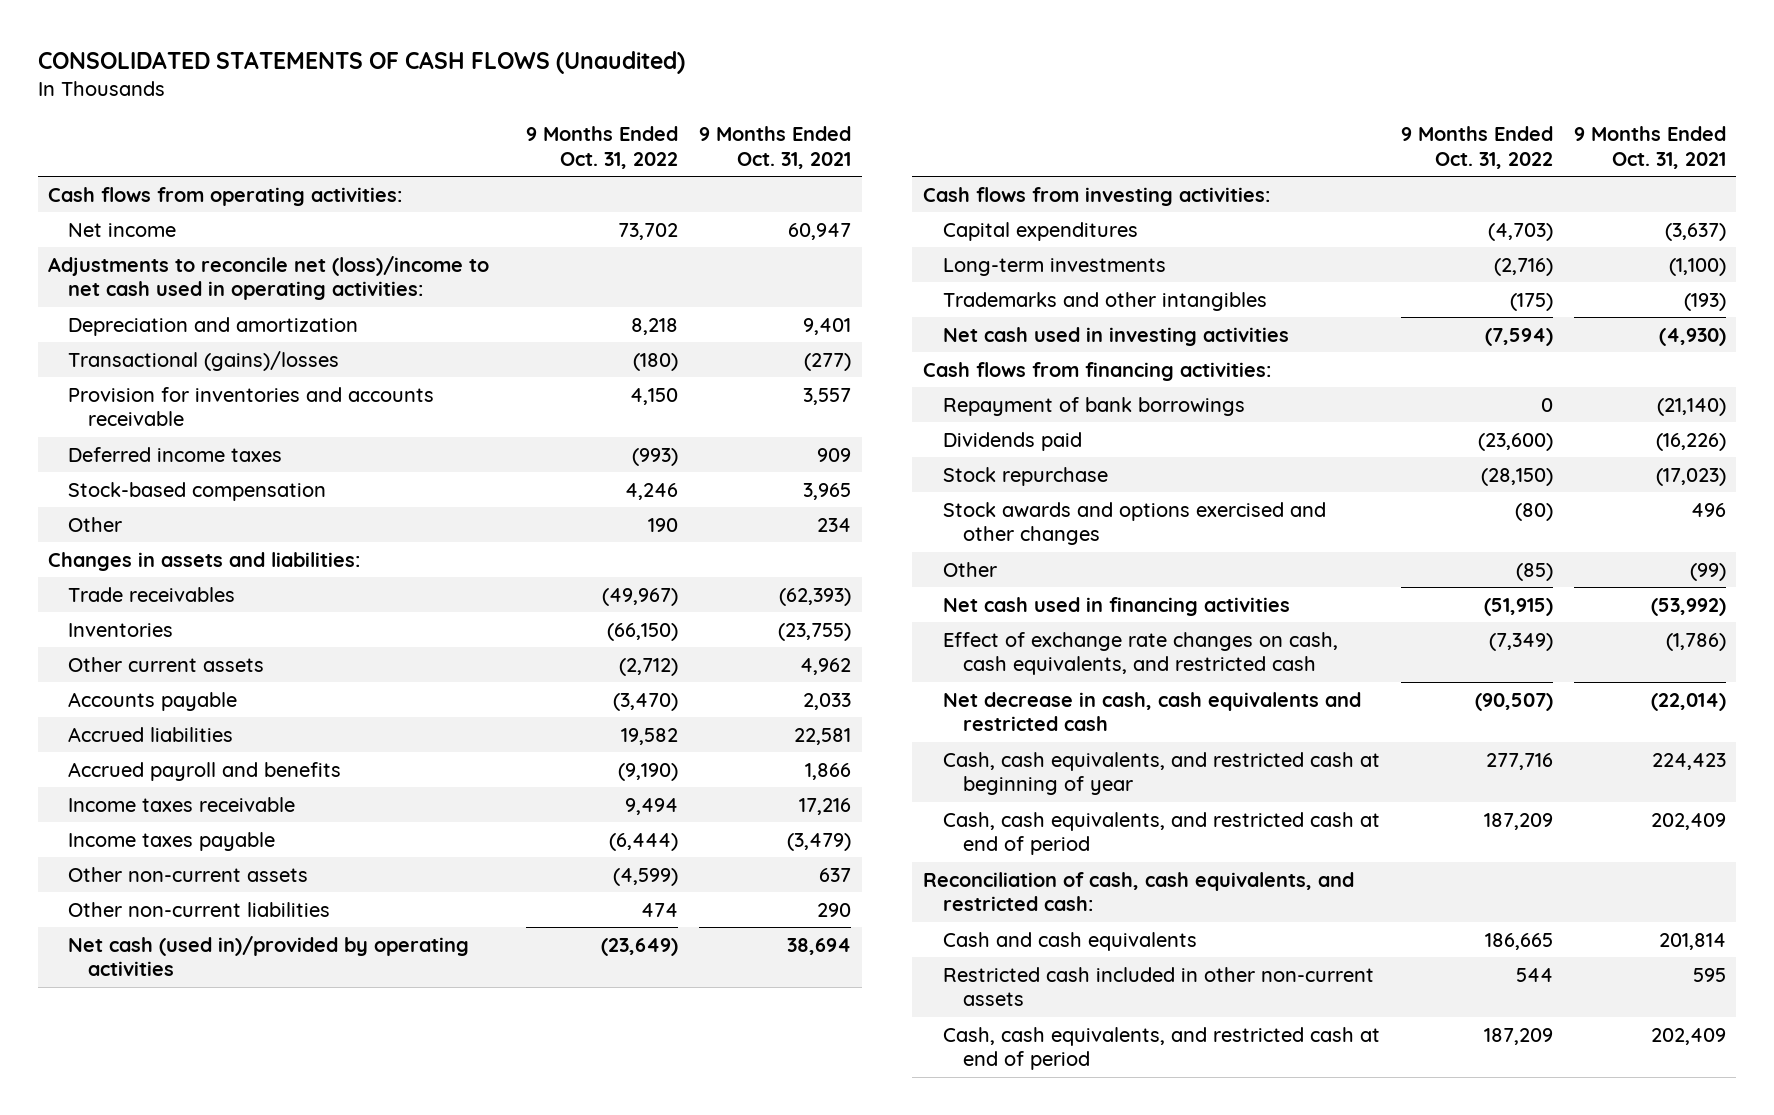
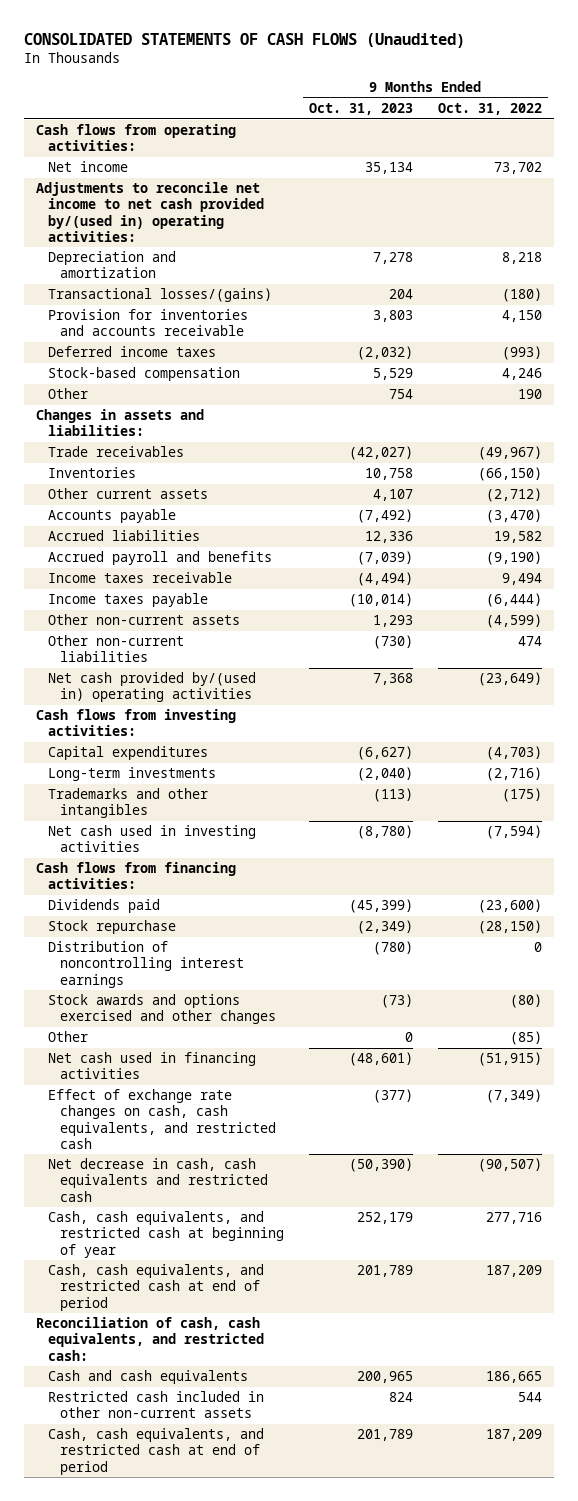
[699,126,852,169] 9 Months Ended Oct. 31, 2021 -> none
none -> [308,103,413,116] Oct. 31, 2023
[48,255,490,301] Adjustments to reconcile net (loss)/income to net cash used in operating activities: -> [36,182,265,242] Adjustments to reconcile net income to net cash provided by/(used in) operating activities:
[68,350,340,371] Transactional (gains)/losses -> [48,288,273,303] Transactional losses/(gains)
[68,935,470,977] Net cash (used in)/provided by operating activities -> [48,672,257,703] Net cash provided by/(used in) operating activities
[942,396,1245,416] Repayment of bank borrowings -> none
none -> [48,941,245,988] Distribution of noncontrolling interest earnings

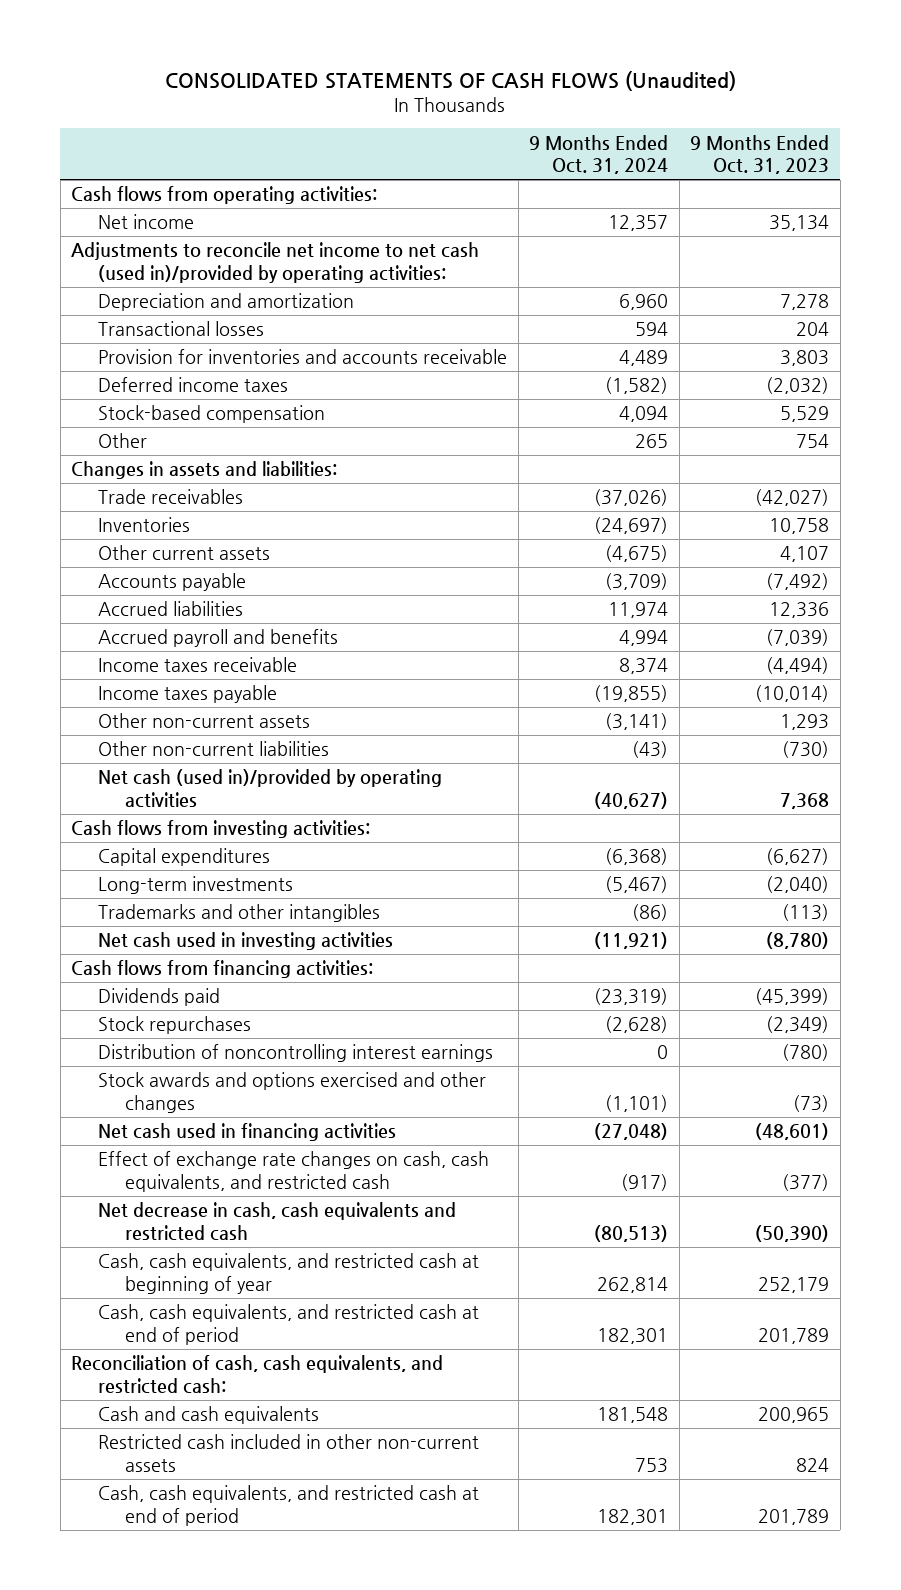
[437,103,542,116] Oct. 31, 2022 -> none
none -> [529,134,669,174] 9 Months Ended Oct. 31, 2024
[36,182,265,242] Adjustments to reconcile net income to net cash provided by/(used in) operating activities: -> [71,242,480,283] Adjustments to reconcile net income to net cash (used in)/provided by operating activities:
[48,288,273,303] Transactional losses/(gains) -> [98,321,265,337] Transactional losses
[48,672,257,703] Net cash provided by/(used in) operating activities -> [98,769,443,808] Net cash (used in)/provided by operating activities
[48,920,177,935] Stock repurchase -> [98,1016,252,1035] Stock repurchases
[48,1031,89,1043] Other -> none

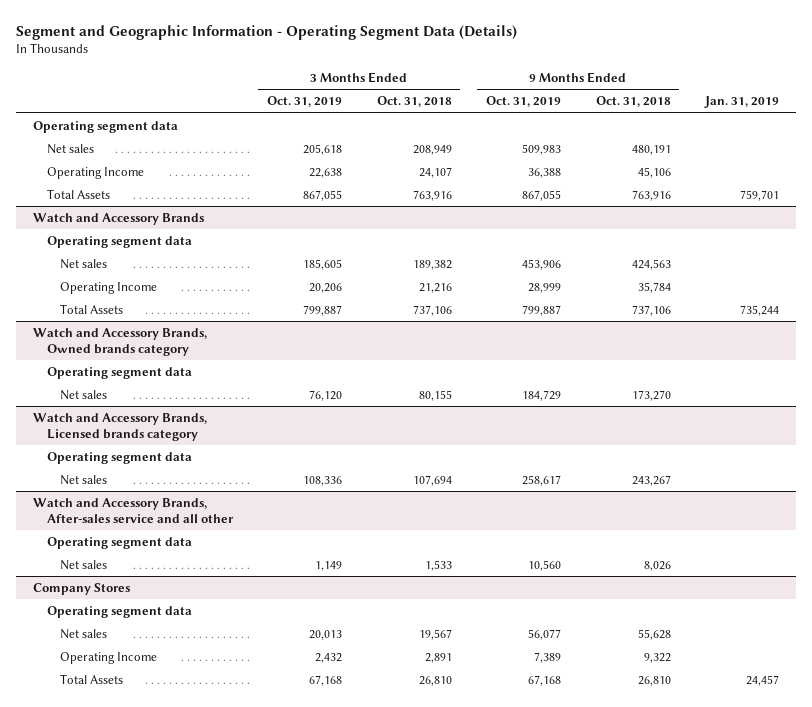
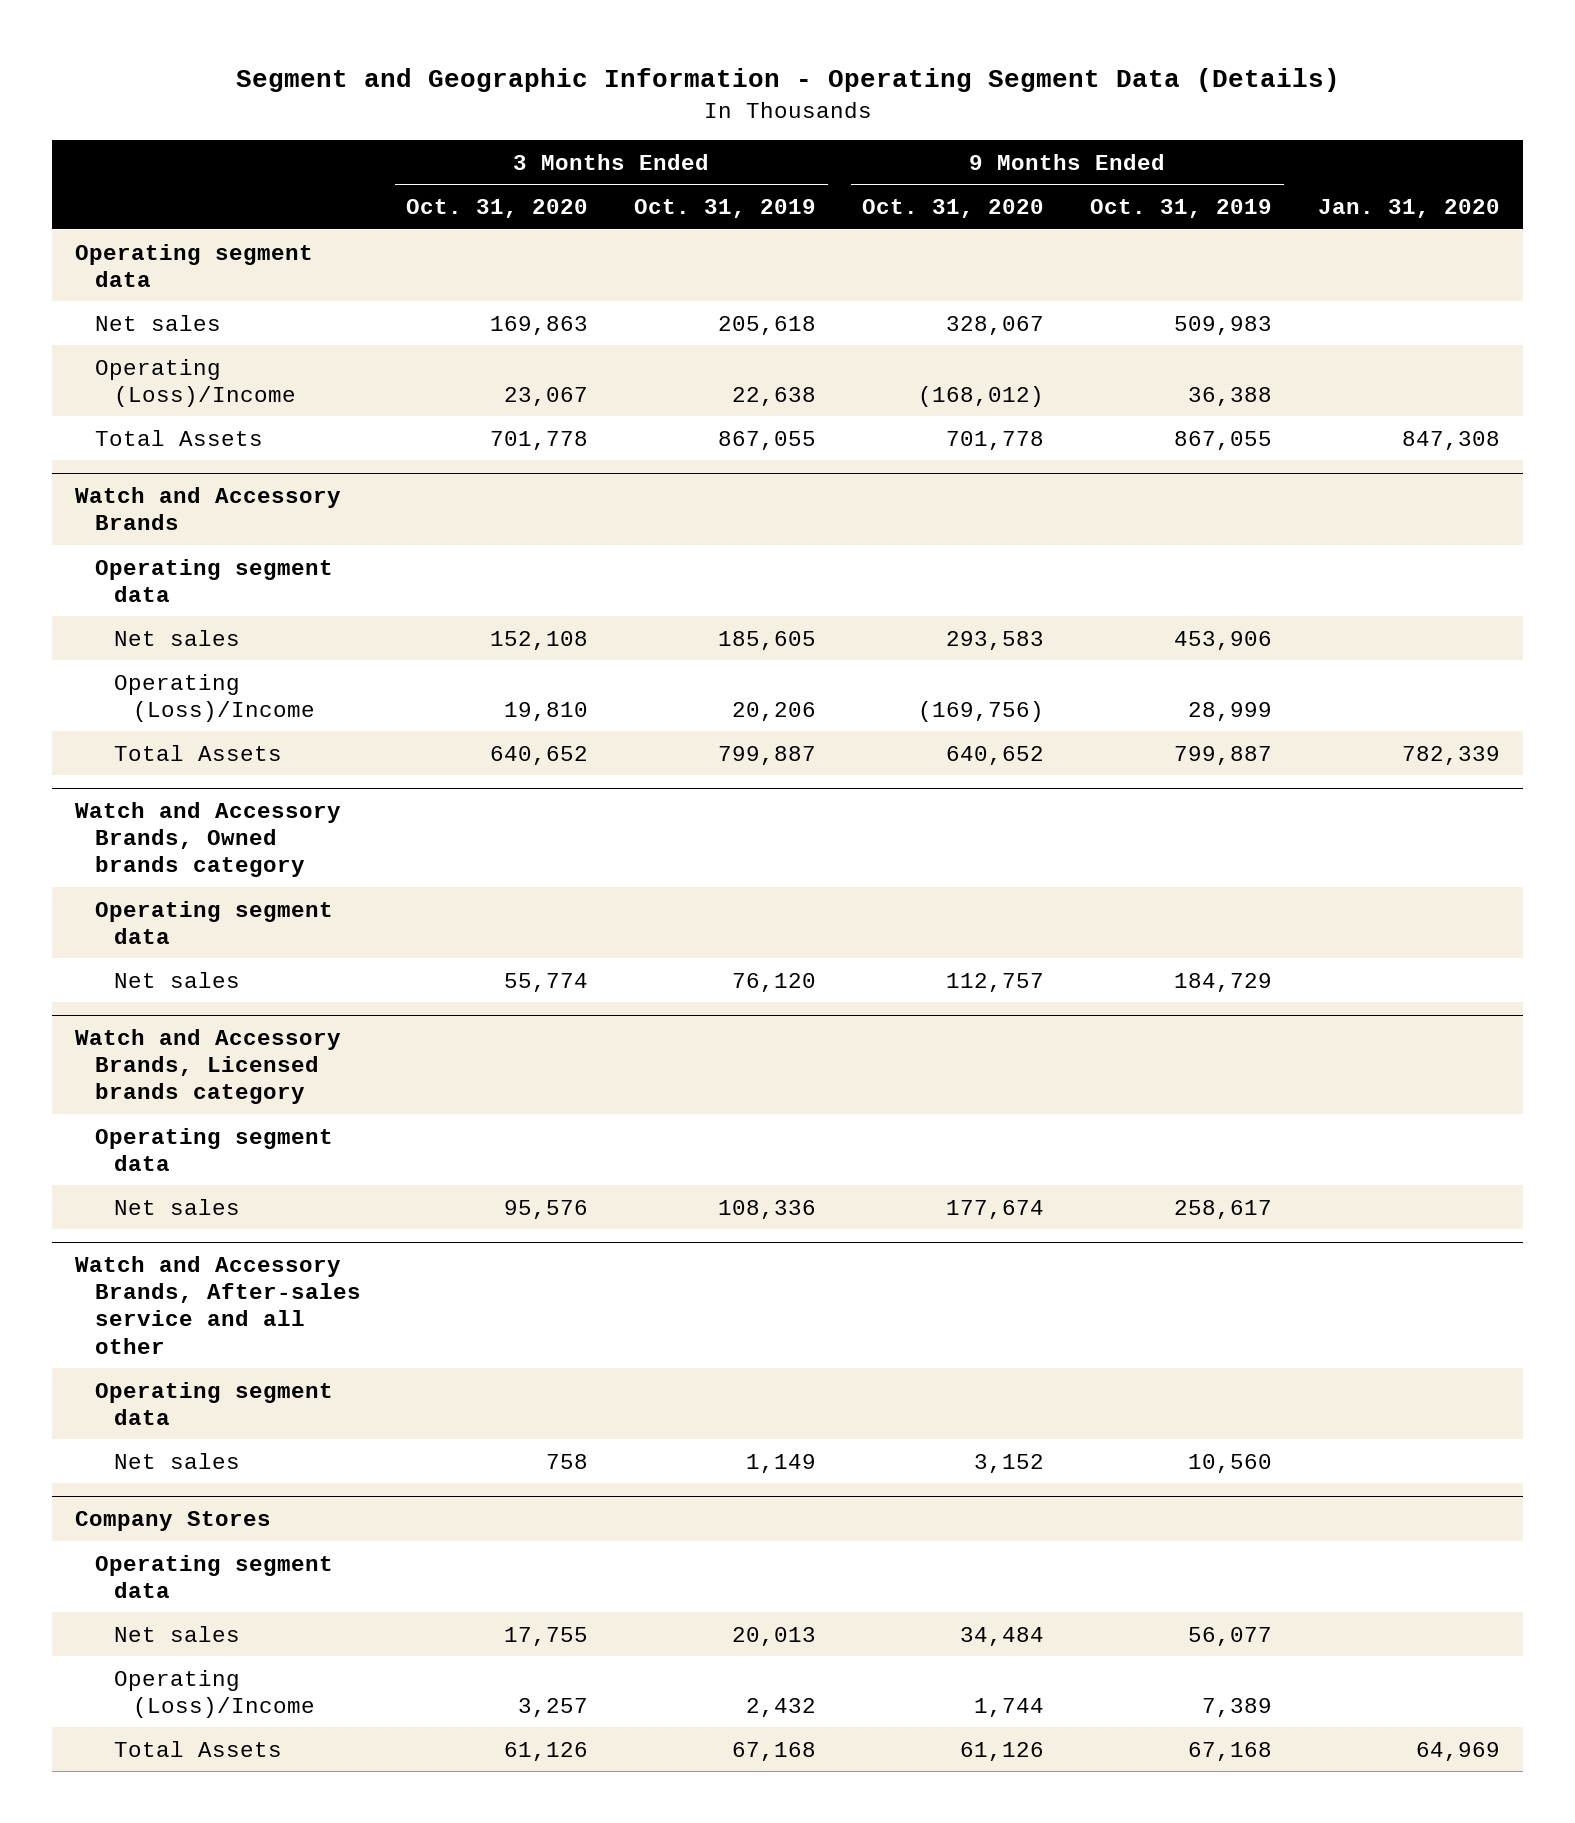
[376,96,452,108] Oct. 31, 2018 -> none
[595,96,671,108] Oct. 31, 2018 -> none
[704,96,780,109] Jan. 31, 2019 -> none
none -> [406,198,589,218] Oct. 31, 2020
none -> [862,198,1045,218] Oct. 31, 2020
none -> [1317,198,1500,218] Jan. 31, 2020
[46,166,144,179] Operating Income -> [94,358,296,407] Operating (Loss)/Income
[60,281,158,294] Operating Income -> [113,673,316,722] Operating (Loss)/Income
[60,651,158,664] Operating Income -> [113,1669,316,1718] Operating (Loss)/Income

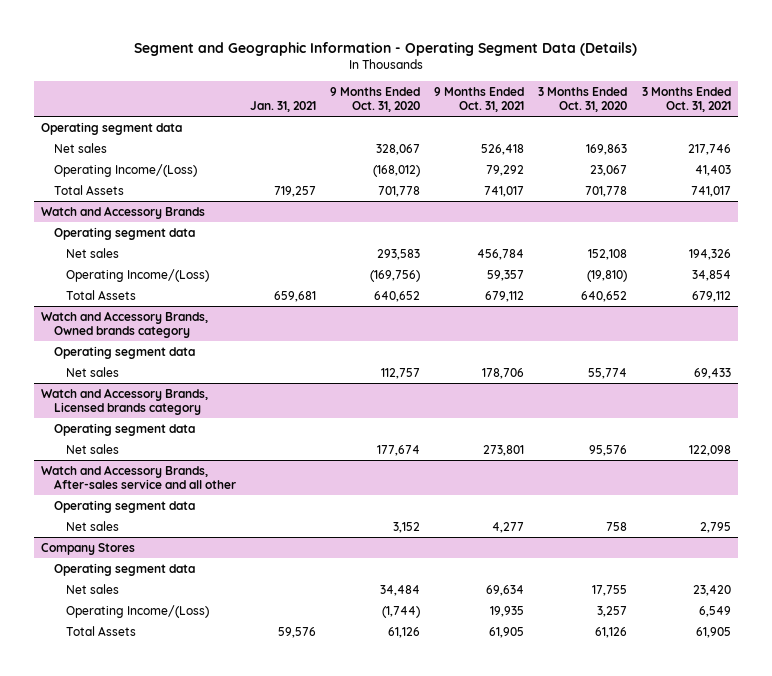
[634,198,817,218] Oct. 31, 2019 -> none
[1090,198,1273,218] Oct. 31, 2019 -> none
[1317,198,1500,218] Jan. 31, 2020 -> none
none -> [249,100,316,112] Jan. 31, 2021
none -> [434,86,525,112] 9 Months Ended Oct. 31, 2021
none -> [641,86,731,112] 3 Months Ended Oct. 31, 2021
[94,358,296,407] Operating (Loss)/Income -> [53,163,197,177] Operating Income/(Loss)
[113,673,316,722] Operating (Loss)/Income -> [66,268,210,282] Operating Income/(Loss)
[504,701,589,721] 19,810 -> [587,269,628,282] (19,810)
[113,1669,316,1718] Operating (Loss)/Income -> [66,604,210,618] Operating Income/(Loss)
[974,1697,1045,1717] 1,744 -> [381,605,420,618] (1,744)

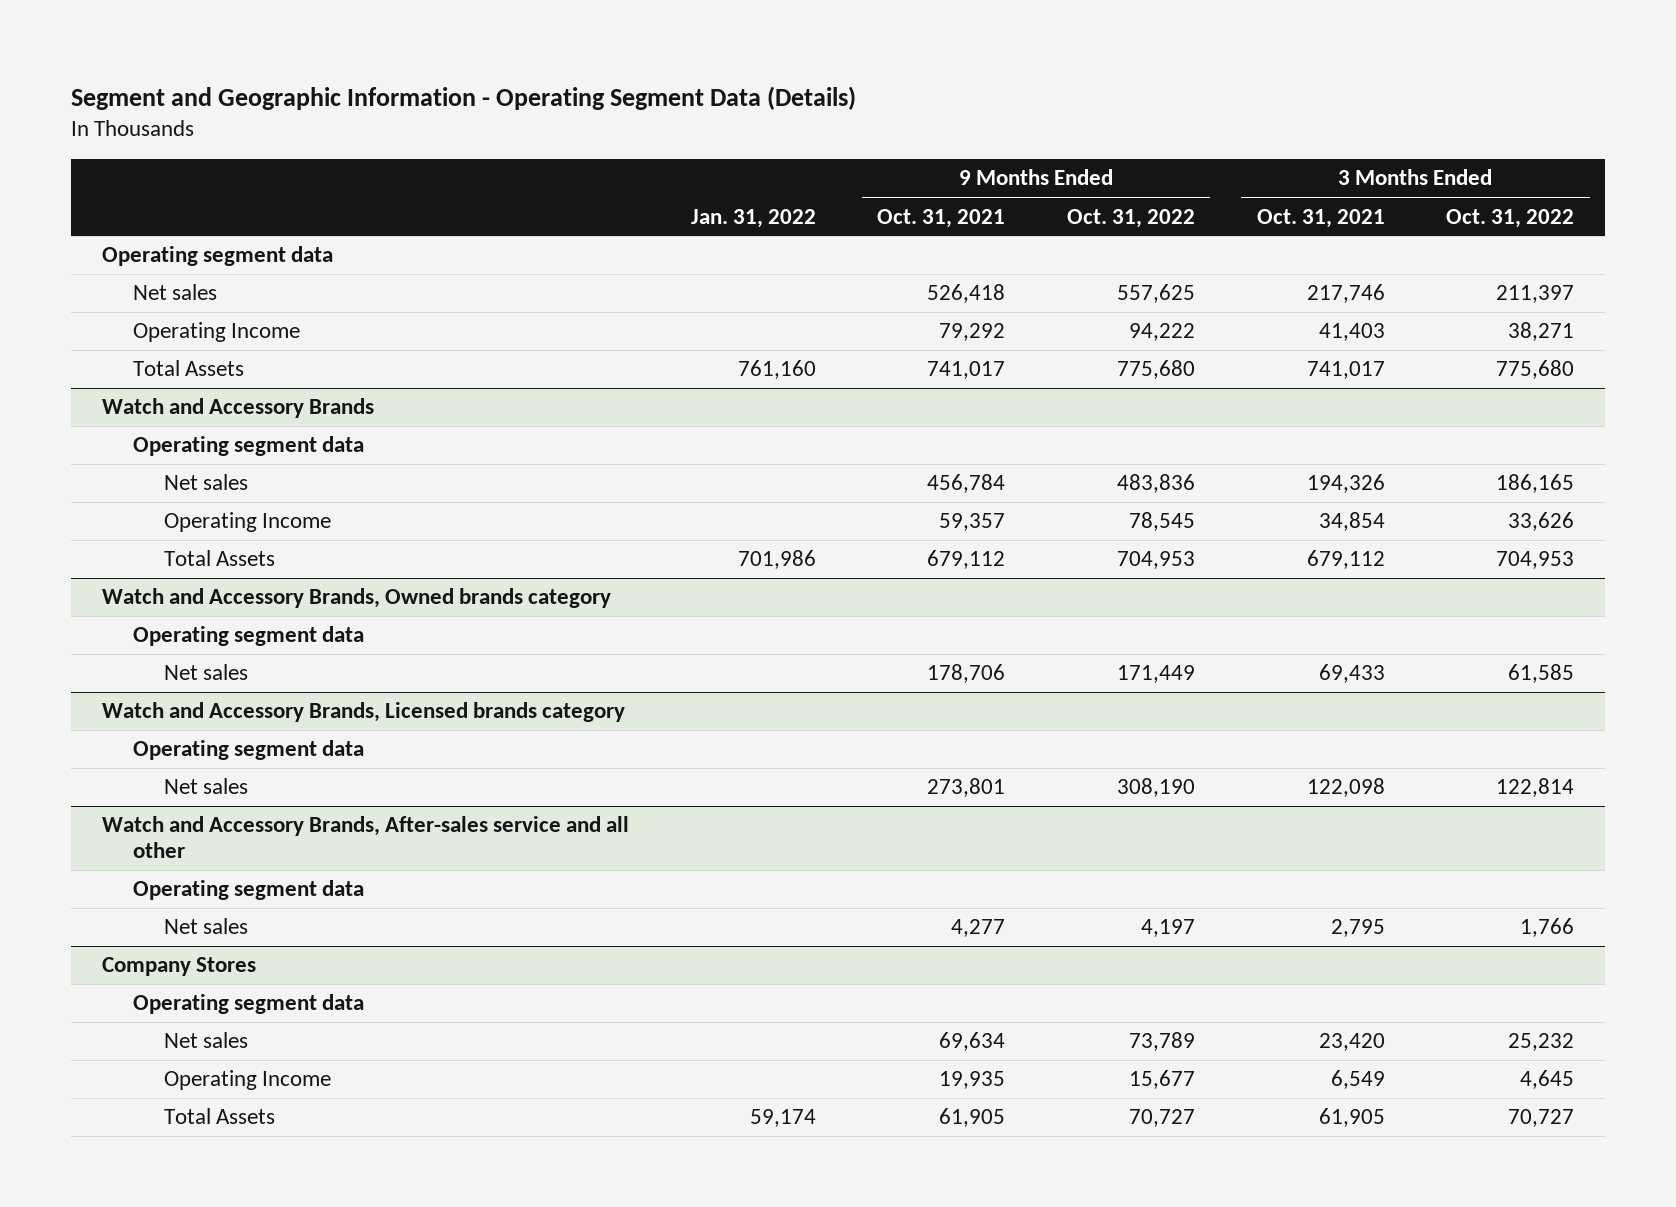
[249,100,316,112] Jan. 31, 2021 -> none
[329,86,420,112] 9 Months Ended Oct. 31, 2020 -> none
[538,86,628,112] 3 Months Ended Oct. 31, 2020 -> none
none -> [690,208,816,228] Jan. 31, 2022
none -> [1066,208,1195,228] Oct. 31, 2022
none -> [1446,208,1575,228] Oct. 31, 2022
[53,163,197,177] Operating Income/(Loss) -> [132,322,300,343] Operating Income
[66,268,210,282] Operating Income/(Loss) -> [163,512,331,533] Operating Income
[66,604,210,618] Operating Income/(Loss) -> [163,1070,331,1091] Operating Income

